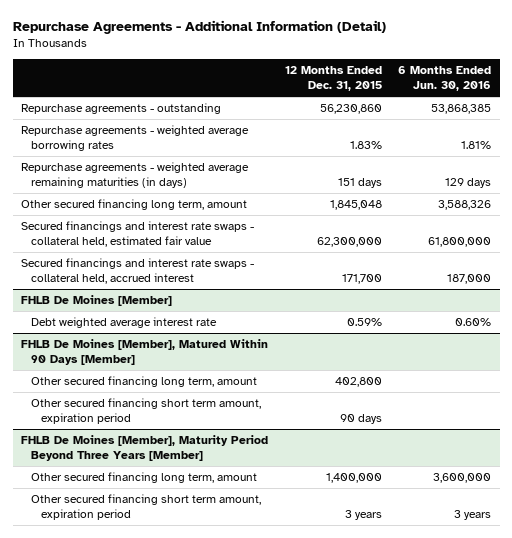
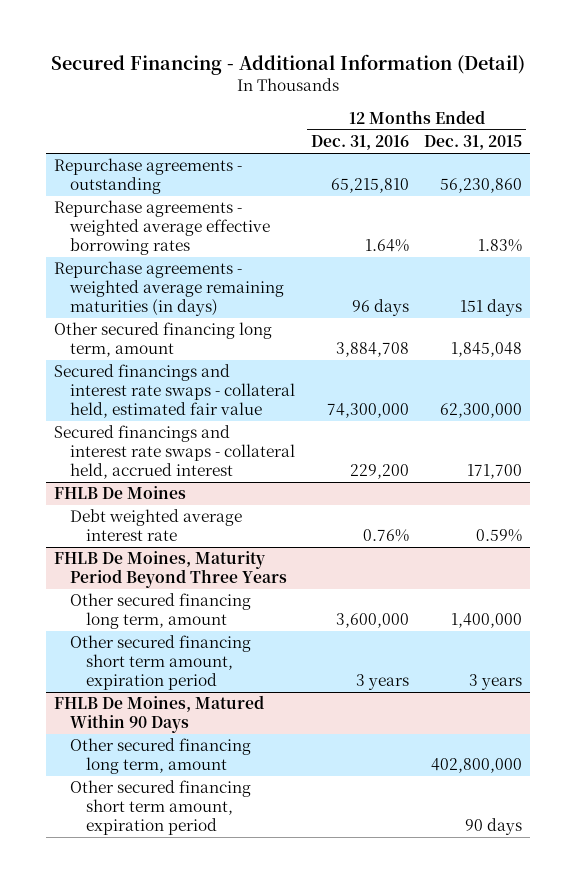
[12,19,386,34] Repurchase Agreements - Additional Information (Detail) -> [51,54,526,76] Secured Financing - Additional Information (Detail)
[398,65,492,92] 6 Months Ended Jun. 30, 2016 -> none
none -> [310,135,409,151] Dec. 31, 2016
[20,125,249,152] Repurchase agreements - weighted average borrowing rates -> [53,200,271,256] Repurchase agreements - weighted average effective borrowing rates
[20,295,172,307] FHLB De Moines [Member] -> [53,486,186,500] FHLB De Moines
[20,339,268,366] FHLB De Moines [Member], Matured Within 90 Days [Member] -> none
[30,376,257,388] Other secured financing long term, amount -> none
[30,398,261,425] Other secured financing short term amount, expiration period -> none
[20,435,268,462] FHLB De Moines [Member], Maturity Period Beyond Three Years [Member] -> [53,551,288,589] FHLB De Moines, Maturity Period Beyond Three Years
none -> [53,695,264,734] FHLB De Moines, Matured Within 90 Days
none -> [70,738,252,775] Other secured financing long term, amount
none -> [70,780,252,836] Other secured financing short term amount, expiration period

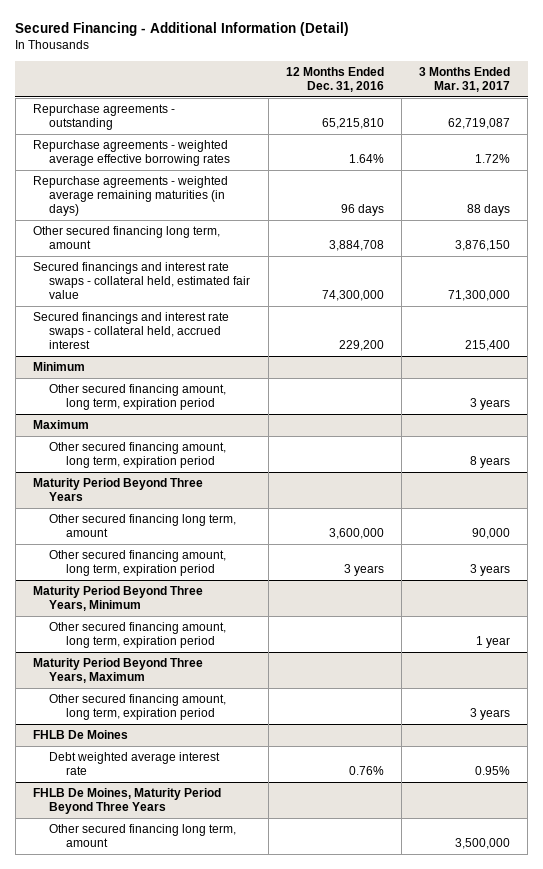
[424,135,523,151] Dec. 31, 2015 -> none
none -> [419,67,511,93] 3 Months Ended Mar. 31, 2017
none -> [32,361,85,371] Minimum
none -> [49,383,227,411] Other secured financing amount, long term, expiration period
none -> [32,419,89,429] Maximum
none -> [49,441,227,469] Other secured financing amount, long term, expiration period
none -> [32,477,203,502] Maturity Period Beyond Three Years
none -> [49,513,237,538] Other secured financing long term, amount
none -> [49,549,227,577] Other secured financing amount, long term, expiration period
none -> [32,585,203,612] Maturity Period Beyond Three Years, Minimum
none -> [49,621,227,649] Other secured financing amount, long term, expiration period
none -> [32,657,203,684] Maturity Period Beyond Three Years, Maximum
none -> [49,693,227,721] Other secured financing amount, long term, expiration period
[70,593,252,630] Other secured financing long term, amount -> none
[70,635,252,691] Other secured financing short term amount, expiration period -> none
[53,695,264,734] FHLB De Moines, Matured Within 90 Days -> none
[70,780,252,836] Other secured financing short term amount, expiration period -> none

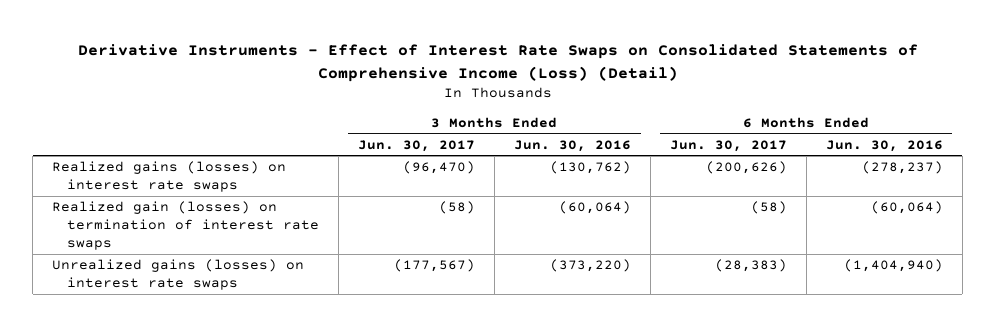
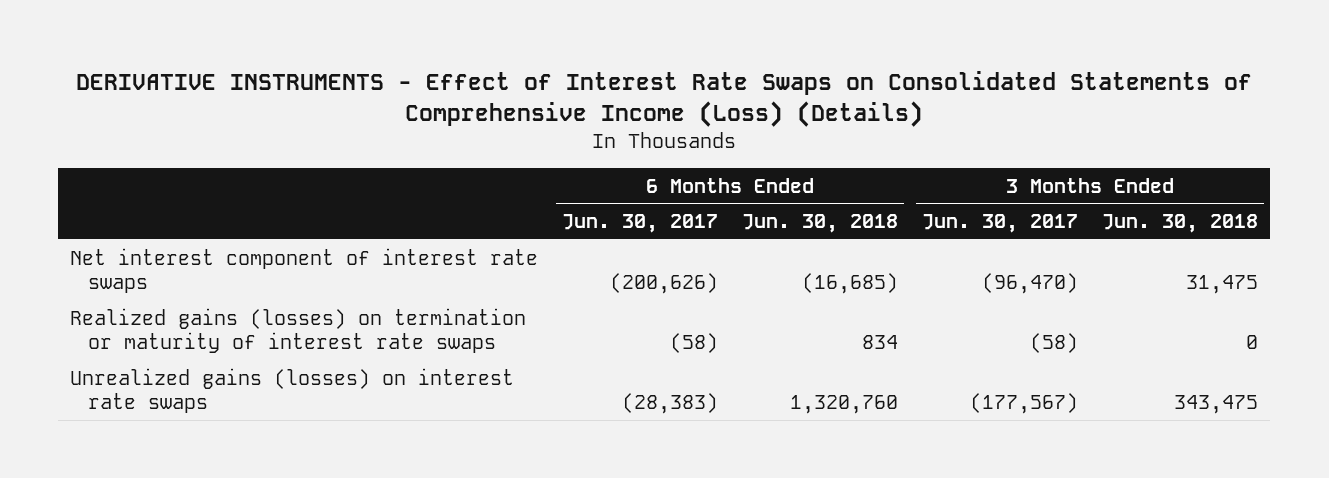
[77,44,918,82] Derivative Instruments - Effect of Interest Rate Swaps on Consolidated Statements of Comprehensive Income (Loss) (Detail) -> [76,70,1253,128] DERIVATIVE INSTRUMENTS - Effect of Interest Rate Swaps on Consolidated Statements of Comprehensive Income (Loss) (Details)
[513,139,631,152] Jun. 30, 2016 -> none
[825,139,943,152] Jun. 30, 2016 -> none
none -> [742,214,899,234] Jun. 30, 2018
none -> [1102,214,1259,234] Jun. 30, 2018
[52,161,287,193] Realized gains (losses) on interest rate swaps -> [70,247,539,294] Net interest component of interest rate swaps
[52,201,320,250] Realized gain (losses) on termination of interest rate swaps -> [70,307,527,354] Realized gains (losses) on termination or maturity of interest rate swaps

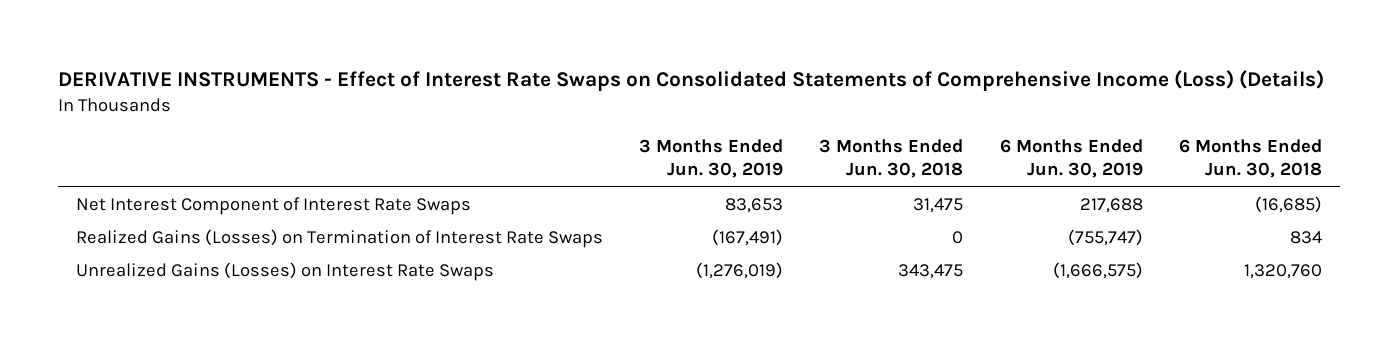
[562,214,719,234] Jun. 30, 2017 -> none
[922,214,1079,234] Jun. 30, 2017 -> none
none -> [639,139,784,179] 3 Months Ended Jun. 30, 2019
none -> [999,139,1143,179] 6 Months Ended Jun. 30, 2019
[70,247,539,294] Net interest component of interest rate swaps -> [75,196,471,215] Net Interest Component of Interest Rate Swaps
[70,307,527,354] Realized gains (losses) on termination or maturity of interest rate swaps -> [75,228,603,248] Realized Gains (Losses) on Termination of Interest Rate Swaps
[70,367,515,414] Unrealized gains (losses) on interest rate swaps -> [75,261,494,281] Unrealized Gains (Losses) on Interest Rate Swaps

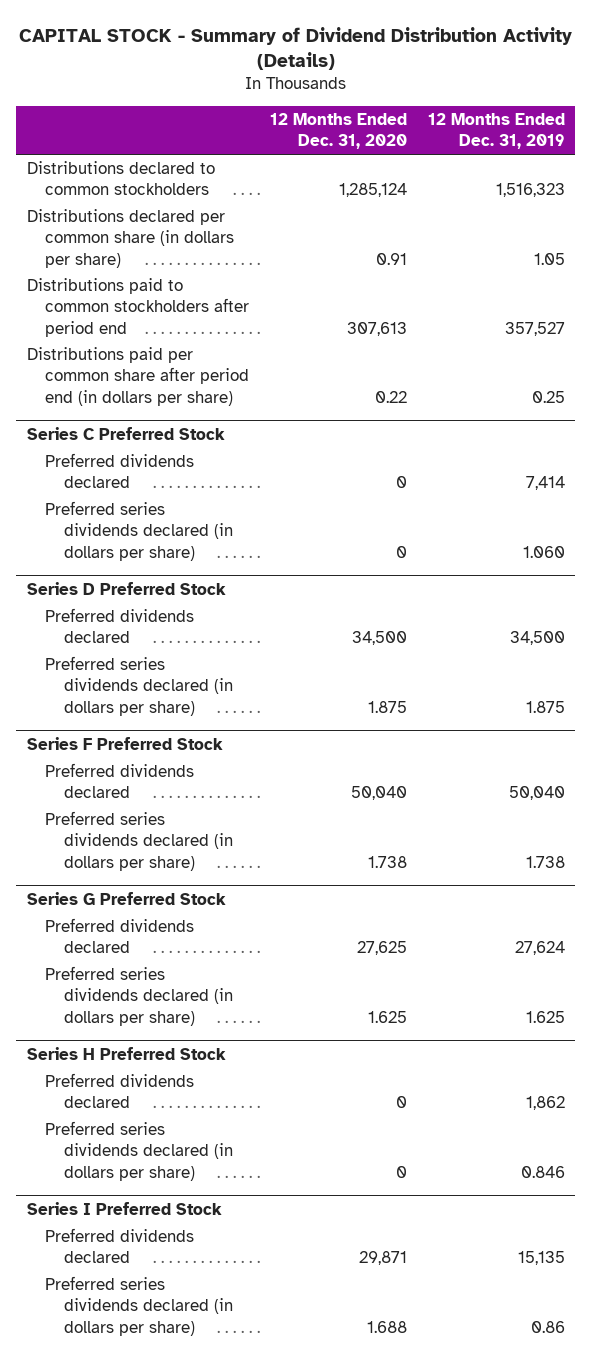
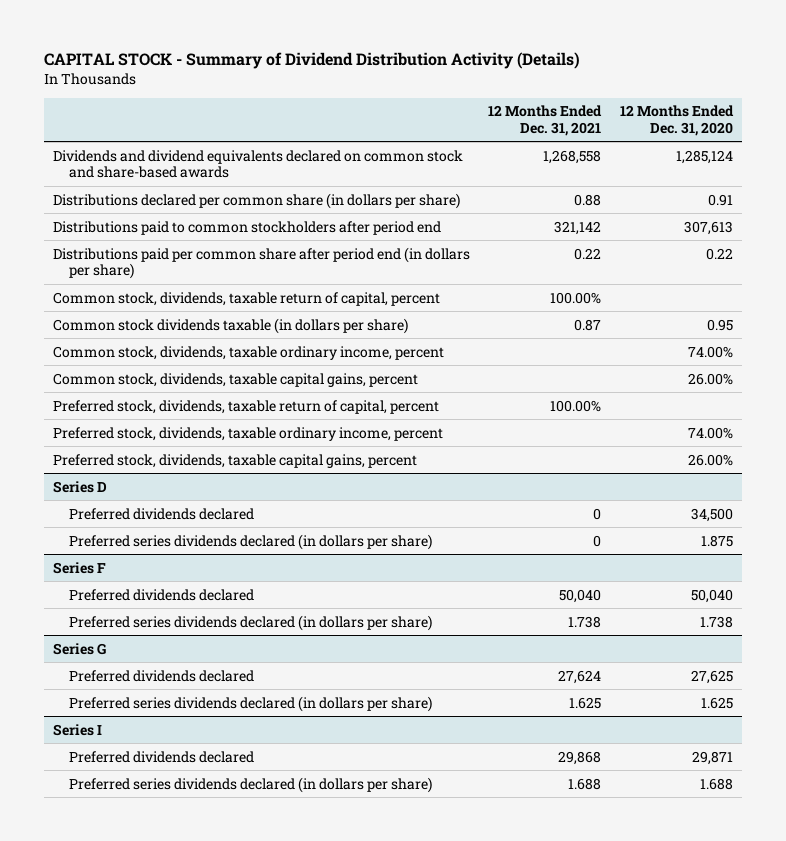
[427,112,565,150] 12 Months Ended Dec. 31, 2019 -> none
none -> [488,105,603,136] 12 Months Ended Dec. 31, 2021
[26,161,215,196] Distributions declared to common stockholders -> [52,149,463,178] Dividends and dividend equivalents declared on common stock and share-based awards
[26,426,225,440] Series C Preferred Stock -> none
[45,453,195,489] Preferred dividends declared -> none
[45,501,233,561] Preferred series dividends declared (in dollars per share) -> none
none -> [52,291,440,306] Common stock, dividends, taxable return of capital, percent
none -> [52,317,408,334] Common stock dividends taxable (in dollars per share)
none -> [52,345,444,360] Common stock, dividends, taxable ordinary income, percent
none -> [52,372,418,387] Common stock, dividends, taxable capital gains, percent
none -> [52,399,439,414] Preferred stock, dividends, taxable return of capital, percent
none -> [52,426,443,441] Preferred stock, dividends, taxable ordinary income, percent
none -> [52,453,417,468] Preferred stock, dividends, taxable capital gains, percent
[26,581,226,595] Series D Preferred Stock -> [52,480,107,493] Series D
[26,736,223,750] Series F Preferred Stock -> [52,561,106,574] Series F
[26,891,226,905] Series G Preferred Stock -> [52,642,106,655] Series G
[26,1046,226,1060] Series H Preferred Stock -> none
[45,1073,195,1109] Preferred dividends declared -> none
[45,1121,233,1181] Preferred series dividends declared (in dollars per share) -> none
[26,1201,222,1215] Series I Preferred Stock -> [52,723,102,736] Series I

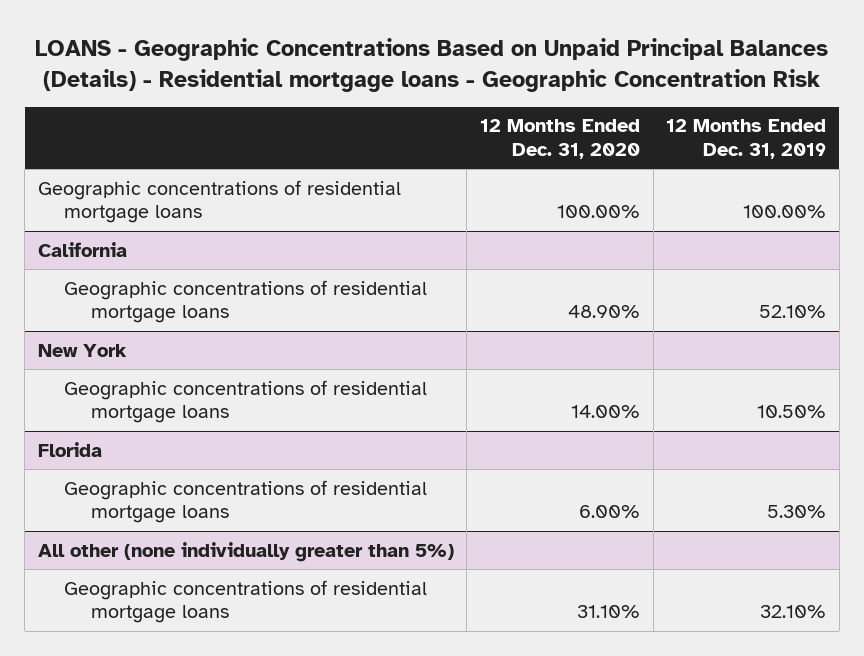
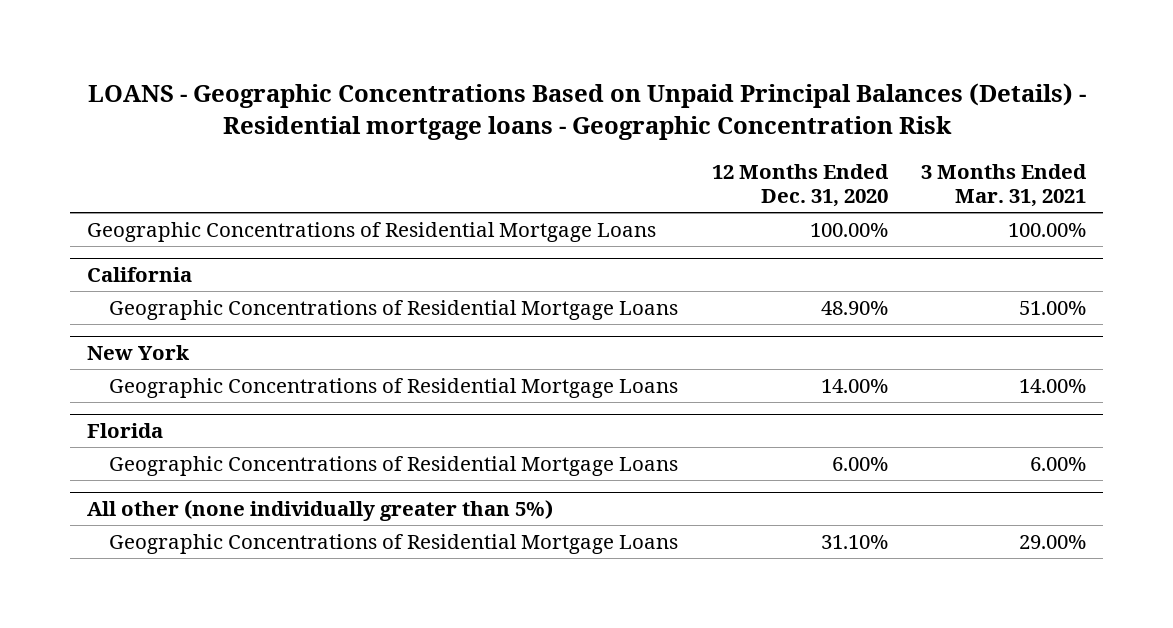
[666,119,827,159] 12 Months Ended Dec. 31, 2019 -> none
none -> [921,163,1088,208] 3 Months Ended Mar. 31, 2021
[37,179,401,224] Geographic concentrations of residential mortgage loans -> [86,222,656,243] Geographic Concentrations of Residential Mortgage Loans
[64,279,428,324] Geographic concentrations of residential mortgage loans -> [108,300,678,321] Geographic Concentrations of Residential Mortgage Loans
[64,379,428,424] Geographic concentrations of residential mortgage loans -> [108,378,678,399] Geographic Concentrations of Residential Mortgage Loans
[64,479,428,524] Geographic concentrations of residential mortgage loans -> [108,456,678,477] Geographic Concentrations of Residential Mortgage Loans
[64,579,428,624] Geographic concentrations of residential mortgage loans -> [108,534,678,555] Geographic Concentrations of Residential Mortgage Loans

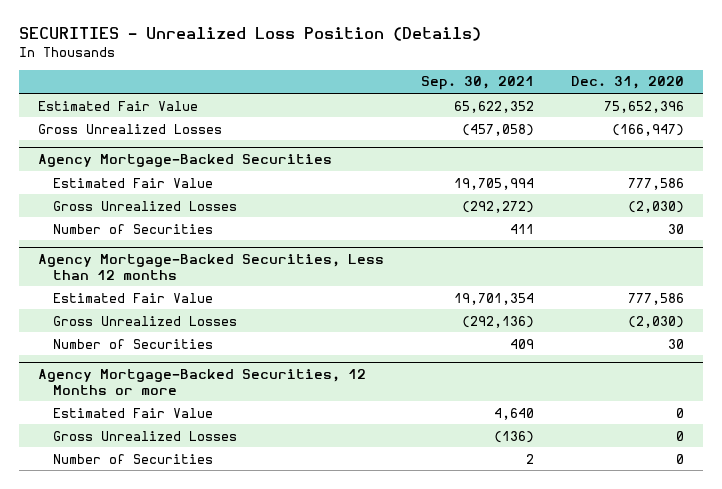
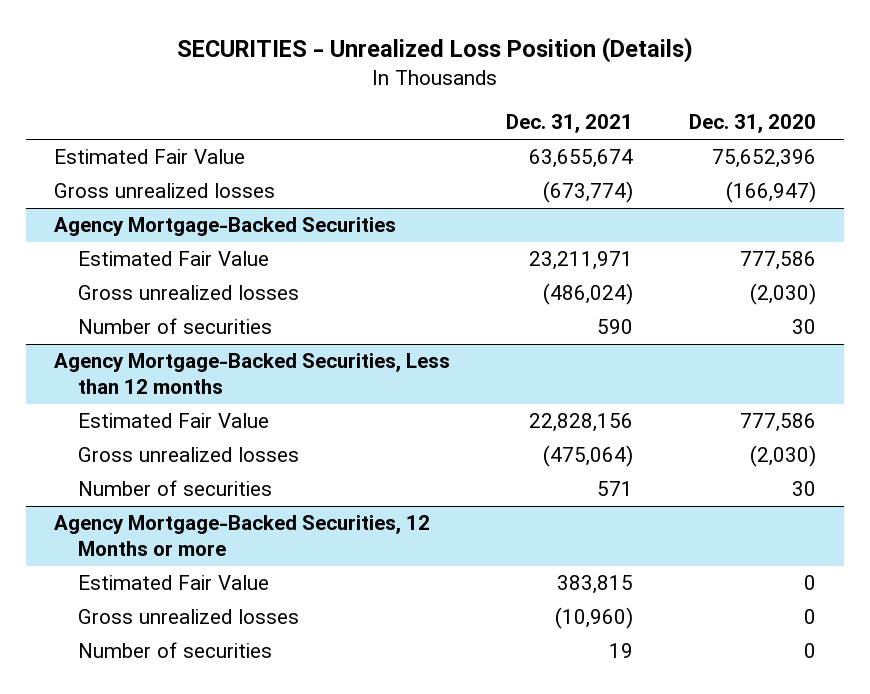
[421,76,535,91] Sep. 30, 2021 -> none
none -> [506,114,634,134] Dec. 31, 2021
[37,123,222,134] Gross Unrealized Losses -> [53,183,275,199] Gross unrealized losses
[53,200,238,211] Gross Unrealized Losses -> [78,285,300,301] Gross unrealized losses
[53,223,214,234] Number of Securities -> [78,318,273,335] Number of securities
[53,315,238,326] Gross Unrealized Losses -> [78,447,300,463] Gross unrealized losses
[53,338,214,349] Number of Securities -> [78,480,273,497] Number of securities
[53,430,238,441] Gross Unrealized Losses -> [78,609,300,625] Gross unrealized losses
[53,453,214,464] Number of Securities -> [78,642,273,659] Number of securities

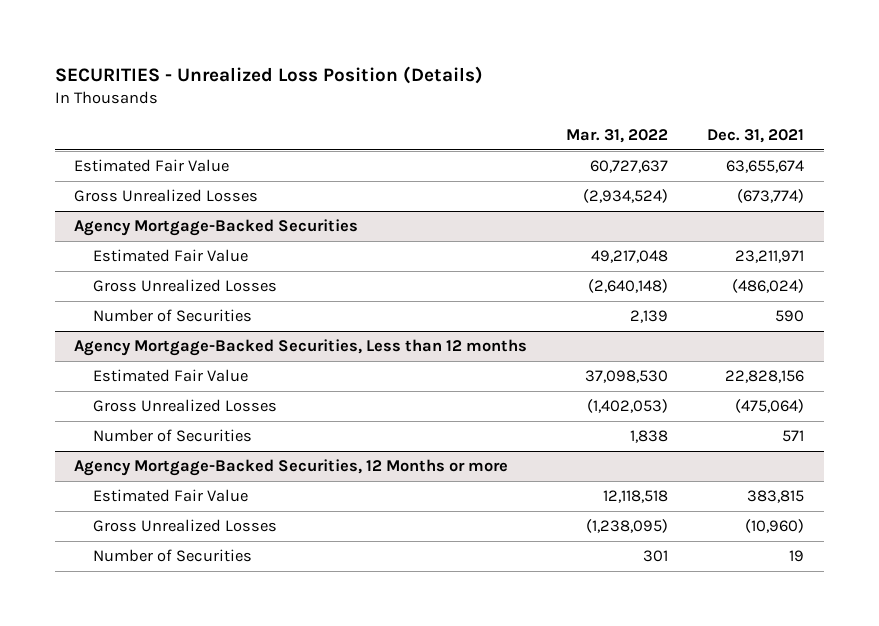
[689,114,817,134] Dec. 31, 2020 -> none
none -> [566,128,669,143] Mar. 31, 2022
[53,183,275,199] Gross unrealized losses -> [74,189,259,203] Gross Unrealized Losses
[78,285,300,301] Gross unrealized losses -> [92,279,277,293] Gross Unrealized Losses
[78,318,273,335] Number of securities -> [92,309,252,323] Number of Securities
[78,447,300,463] Gross unrealized losses -> [92,399,277,413] Gross Unrealized Losses
[78,480,273,497] Number of securities -> [92,429,252,443] Number of Securities
[78,609,300,625] Gross unrealized losses -> [92,519,277,533] Gross Unrealized Losses
[78,642,273,659] Number of securities -> [92,549,252,563] Number of Securities

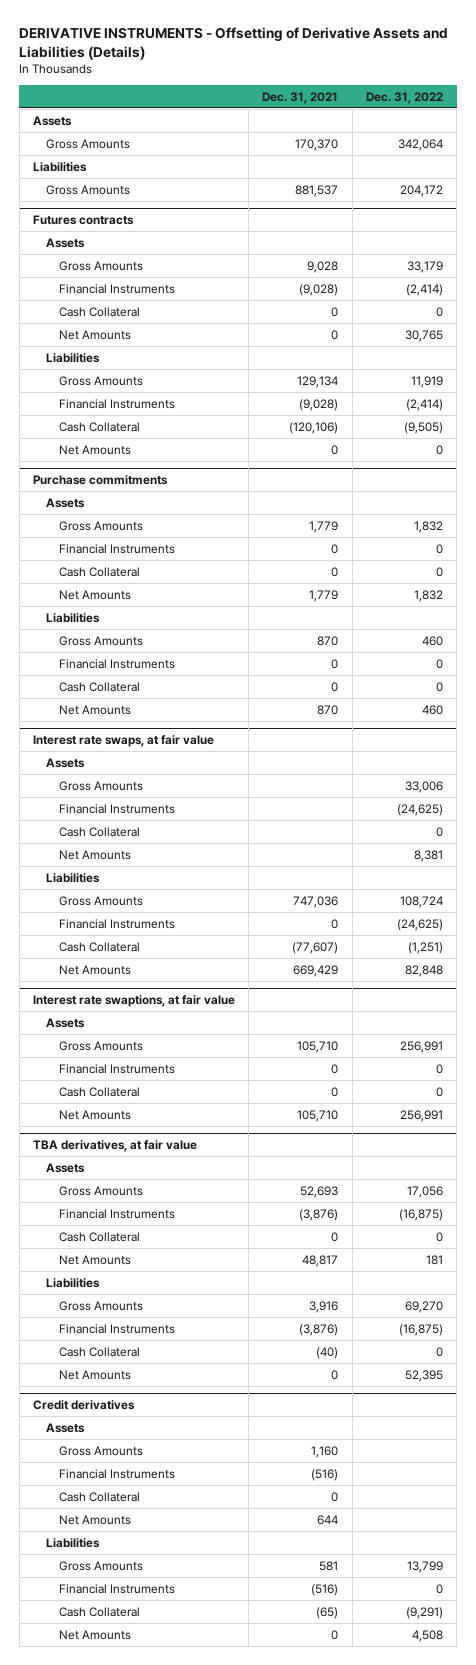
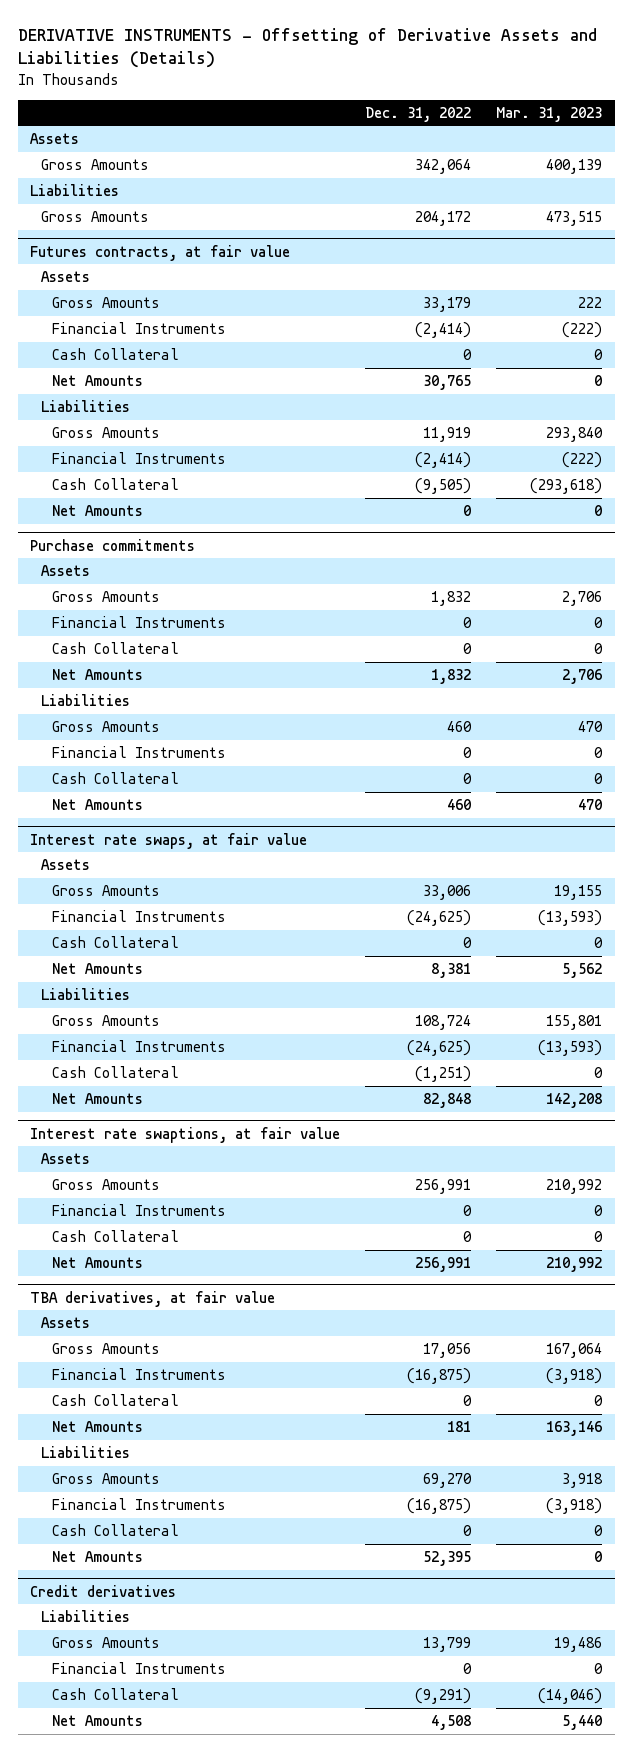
[262,91,339,104] Dec. 31, 2021 -> none
none -> [496,106,603,122] Mar. 31, 2023
[32,215,134,226] Futures contracts -> [30,244,291,261] Futures contracts, at fair value
[45,1422,85,1433] Assets -> none
[58,1445,143,1456] Gross Amounts -> none
[58,1468,175,1479] Financial Instruments -> none
[58,1491,140,1502] Cash Collateral -> none
[58,1514,131,1525] Net Amounts -> none

